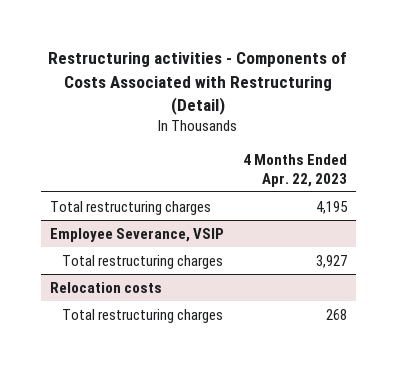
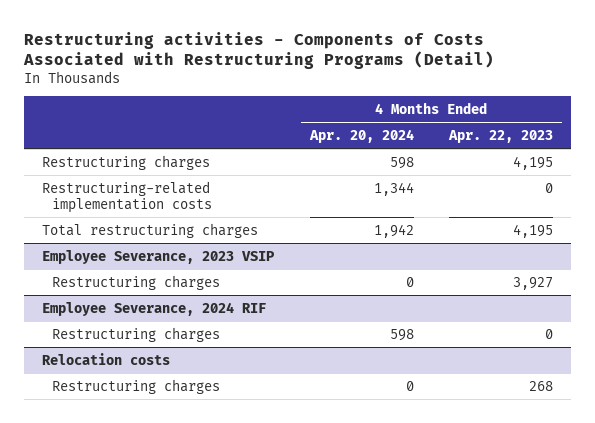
[48,52,348,115] Restructuring activities - Components of Costs Associated with Restructuring (Detail) -> [23,31,495,70] Restructuring activities - Components of Costs Associated with Restructuring Programs (Detail)
none -> [308,128,414,143] Apr. 20, 2024
none -> [41,154,210,170] Restructuring charges
none -> [41,180,213,213] Restructuring-related implementation costs
[50,227,225,242] Employee Severance, VSIP -> [41,249,274,264] Employee Severance, 2023 VSIP
[61,254,223,269] Total restructuring charges -> [52,274,221,290] Restructuring charges
none -> [41,301,266,316] Employee Severance, 2024 RIF
none -> [52,326,221,342] Restructuring charges
[61,308,223,323] Total restructuring charges -> [52,378,221,394] Restructuring charges

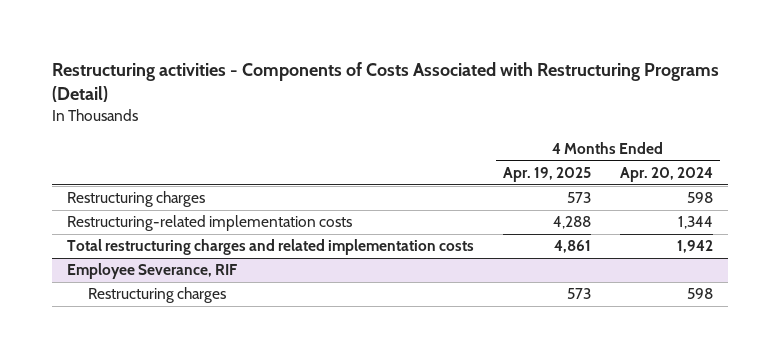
[448,129,554,143] Apr. 22, 2023 -> none
none -> [502,167,591,183] Apr. 19, 2025
[41,249,274,264] Employee Severance, 2023 VSIP -> none
[52,274,221,290] Restructuring charges -> none
[41,222,258,238] Total restructuring charges -> [66,239,474,256] Total restructuring charges and related implementation costs
[41,301,266,316] Employee Severance, 2024 RIF -> [66,263,237,280] Employee Severance, RIF
[41,352,170,365] Relocation costs -> none
[52,378,221,394] Restructuring charges -> none

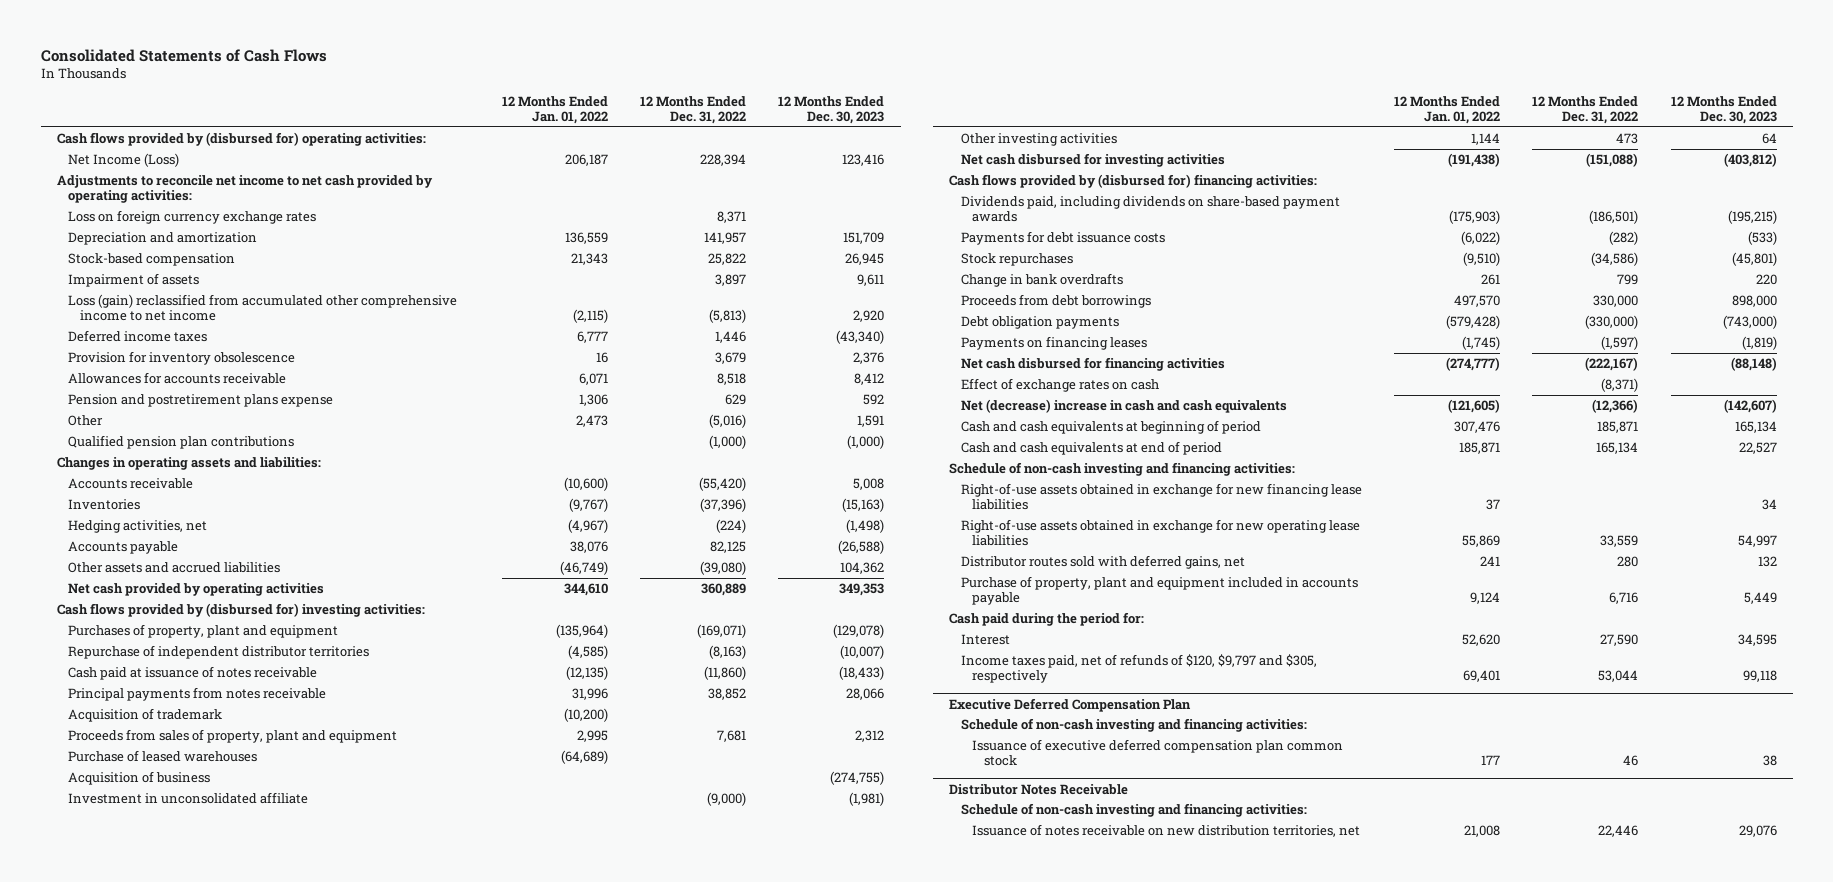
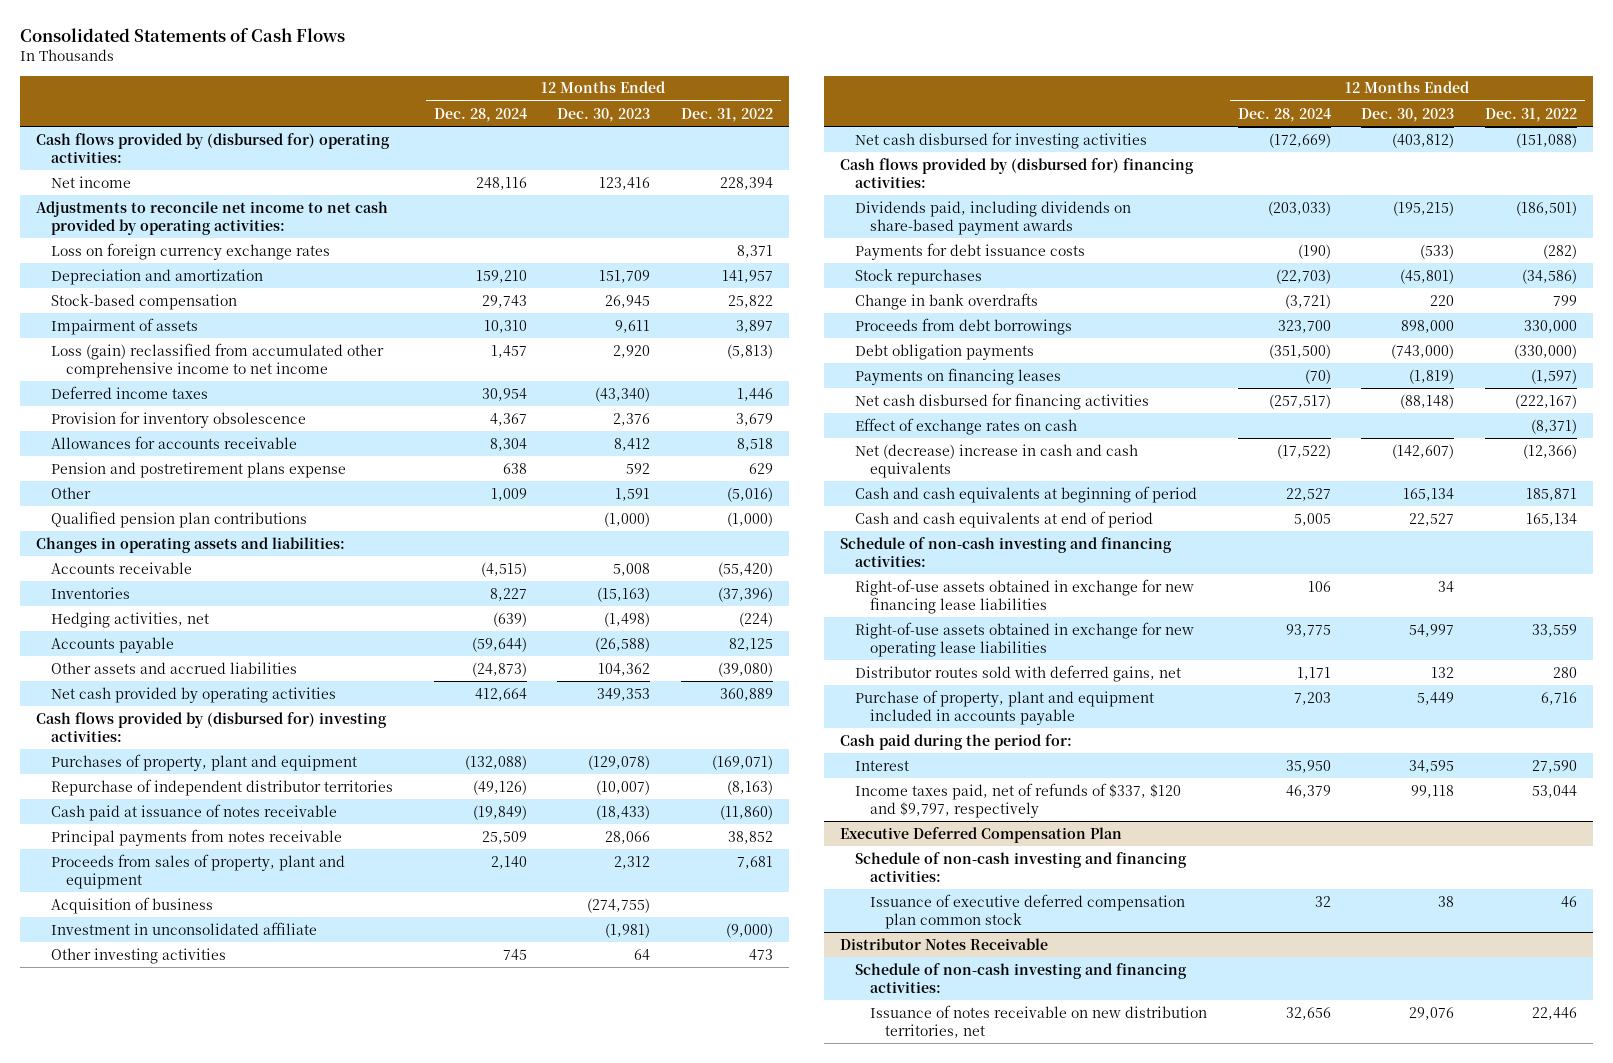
[501,96,608,125] 12 Months Ended Jan. 01, 2022 -> none
none -> [433,107,527,122] Dec. 28, 2024
[68,153,180,168] Net Income (Loss) -> [50,175,131,188] Net income
[68,708,223,723] Acquisition of trademark -> none
[68,750,258,763] Purchase of leased warehouses -> none
[960,654,1317,684] Income taxes paid, net of refunds of $120, $9,797 and $305, respectively -> [854,782,1181,818] Income taxes paid, net of refunds of $337, $120 and $9,797, respectively

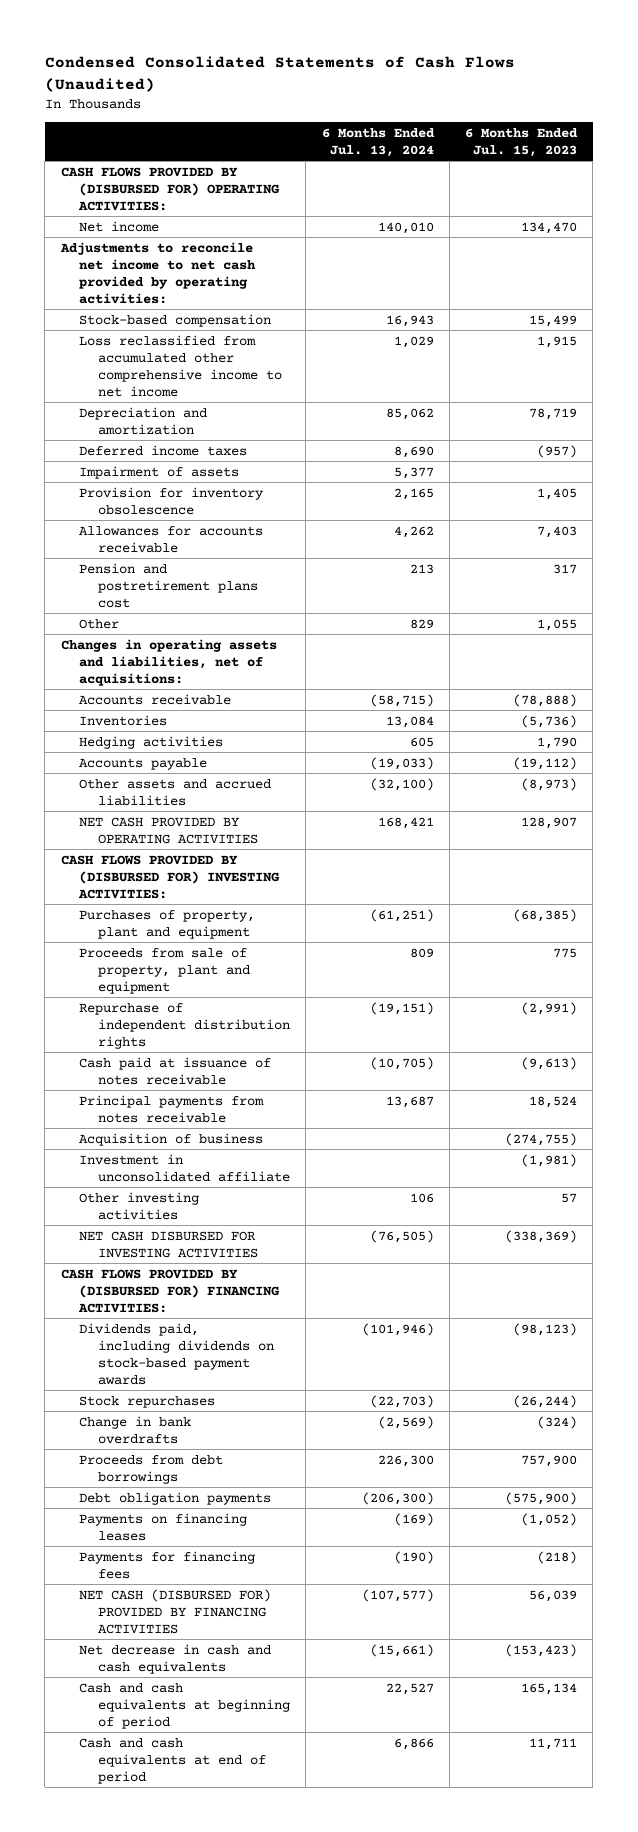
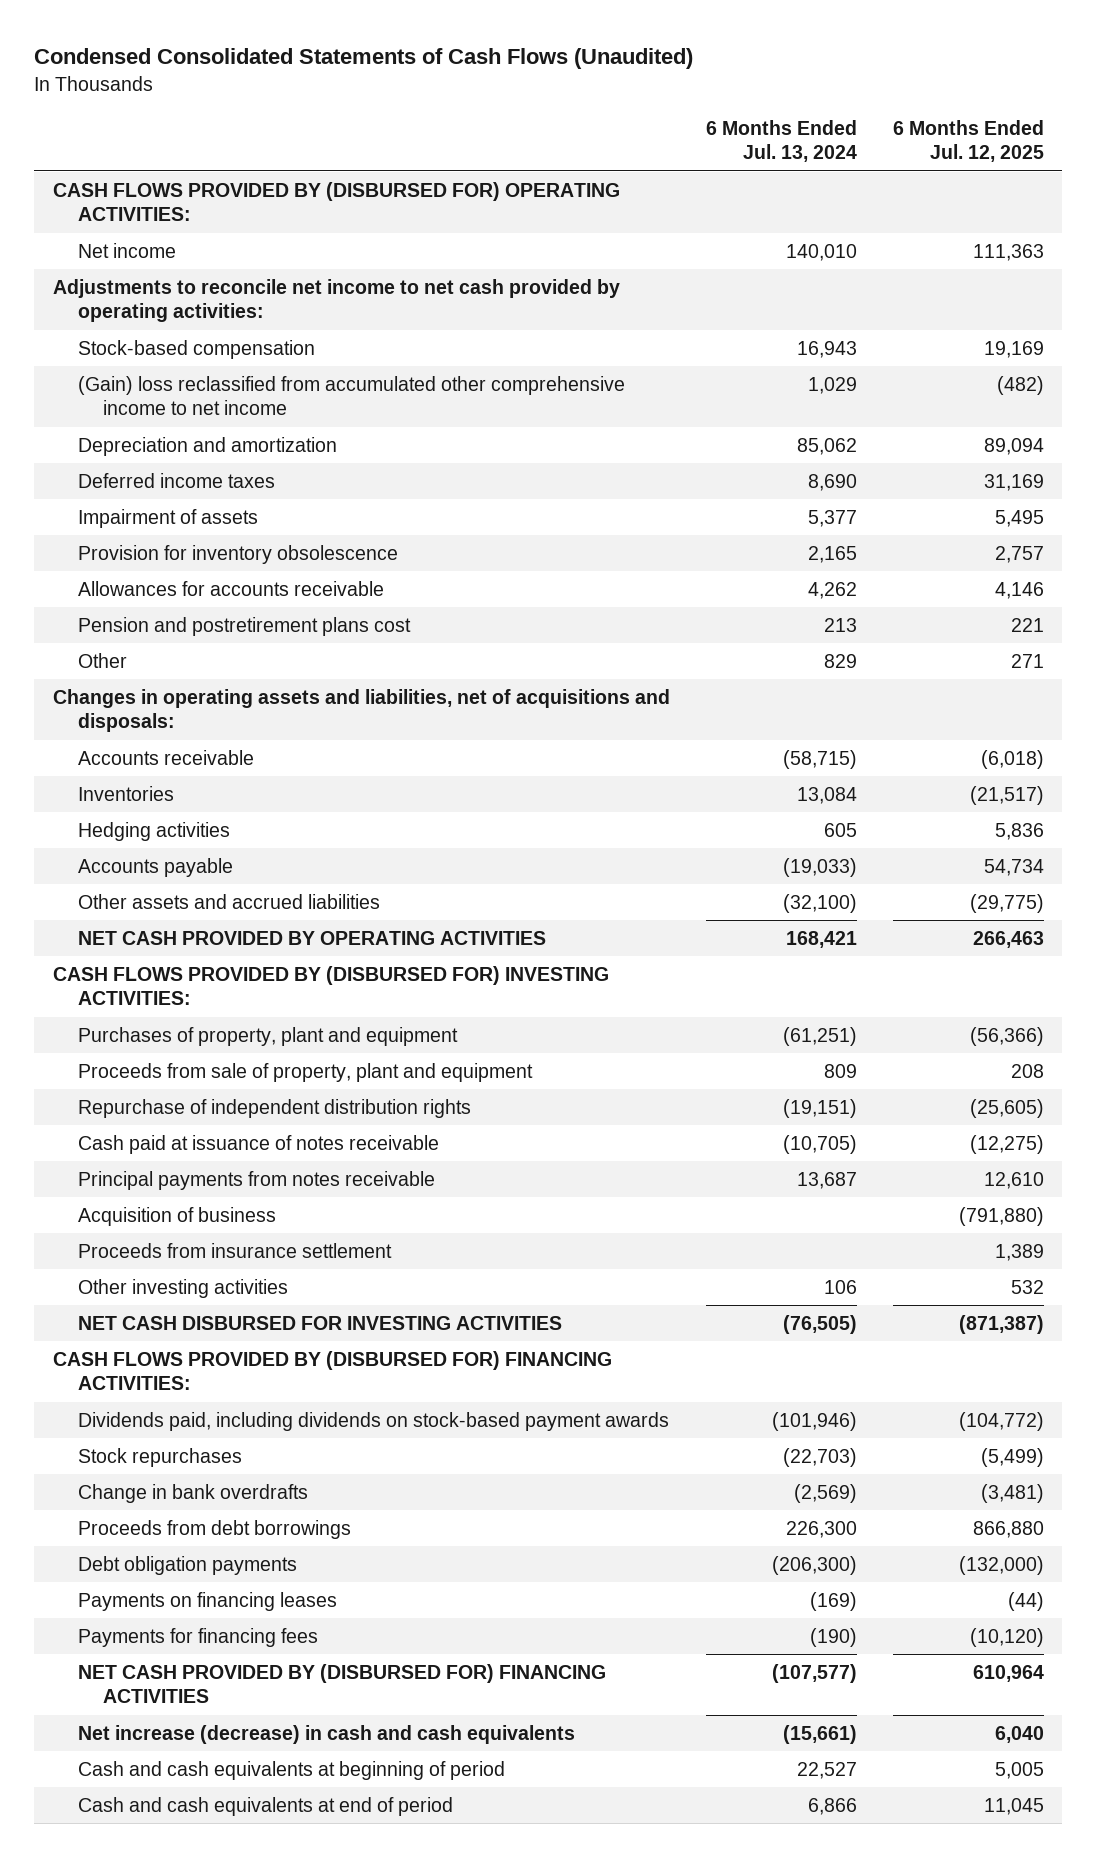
[465,127,579,157] 6 Months Ended Jul. 15, 2023 -> none
none -> [893,119,1045,163] 6 Months Ended Jul. 12, 2025
[79,334,283,397] Loss reclassified from accumulated other comprehensive income to net income -> [77,375,625,416] (Gain) loss reclassified from accumulated other comprehensive income to net income
[60,638,277,686] Changes in operating assets and liabilities, net of acquisitions: -> [52,688,670,733] Changes in operating assets and liabilities, net of acquisitions and disposals:
[79,1153,291,1182] Investment in unconsolidated affiliate -> none
none -> [77,1242,392,1258] Proceeds from insurance settlement
[79,1588,272,1634] NET CASH (DISBURSED FOR) PROVIDED BY FINANCING ACTIVITIES -> [77,1663,606,1704] NET CASH PROVIDED BY (DISBURSED FOR) FINANCING ACTIVITIES
[79,1643,272,1674] Net decrease in cash and cash equivalents -> [77,1724,575,1744] Net increase (decrease) in cash and cash equivalents

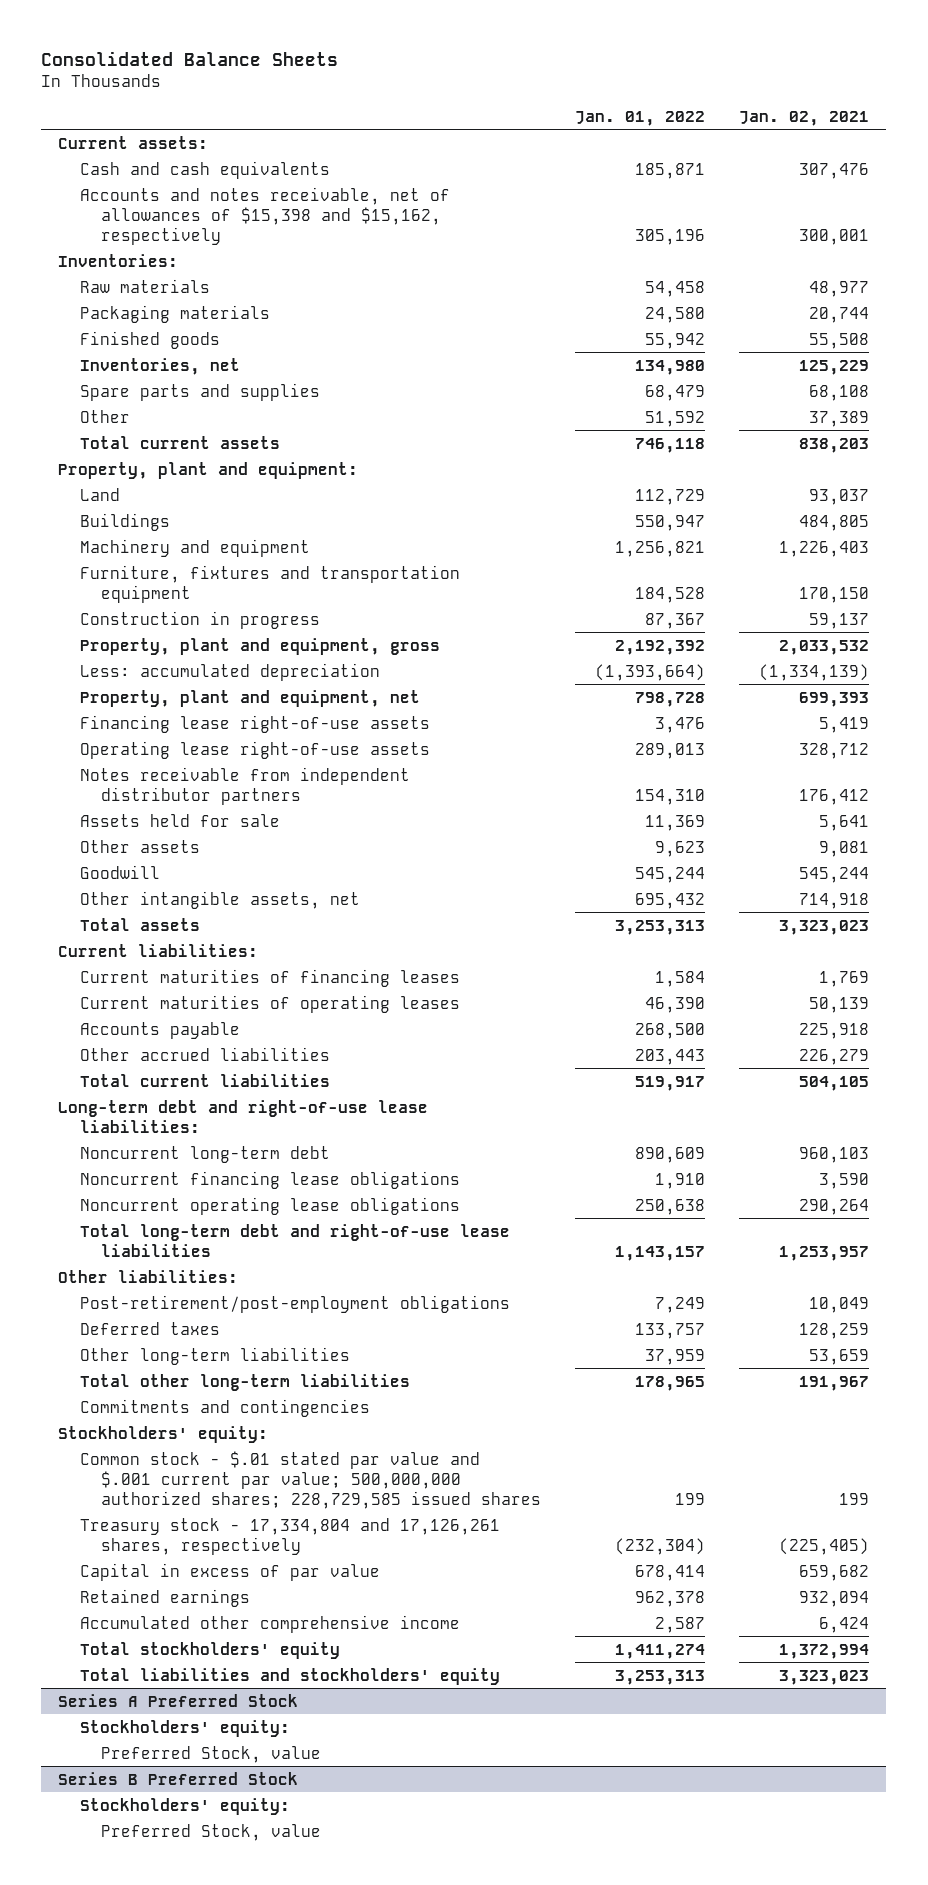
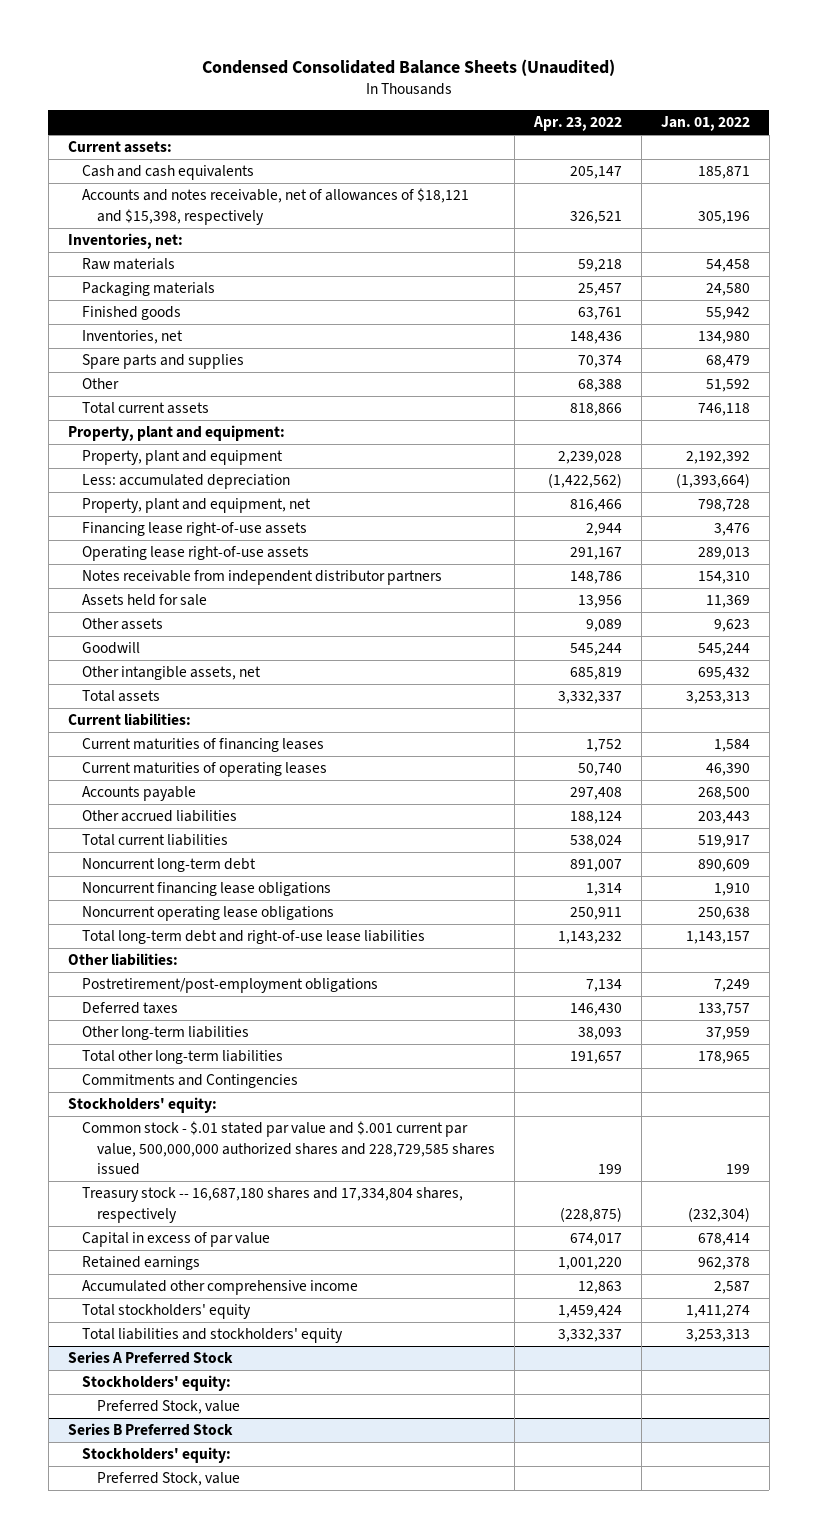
[41,50,339,66] Consolidated Balance Sheets -> [201,58,615,76] Condensed Consolidated Balance Sheets (Unaudited)
[739,110,870,126] Jan. 02, 2021 -> none
none -> [532,116,622,132] Apr. 23, 2022
[79,186,450,245] Accounts and notes receivable, net of allowances of $15,398 and $15,162, respectively -> [82,188,470,225] Accounts and notes receivable, net of allowances of $18,121 and $15,398, respectively
[58,253,179,267] Inventories: -> [67,233,183,250] Inventories, net:
[79,487,120,501] Land -> none
[79,512,170,531] Buildings -> none
[79,538,310,557] Machinery and equipment -> none
[79,564,460,603] Furniture, fixtures and transportation equipment -> none
[79,610,320,629] Construction in progress -> none
[79,637,440,655] Property, plant and equipment, gross -> [82,450,284,466] Property, plant and equipment
[58,1099,429,1133] Long-term debt and right-of-use lease liabilities: -> none
[79,1294,510,1313] Post-retirement/post-employment obligations -> [82,978,379,994] Postretirement/post-employment obligations
[79,1398,370,1417] Commitments and contingencies -> [82,1074,299,1089] Commitments and Contingencies
[79,1450,542,1509] Common stock - $.01 stated par value and $.001 current par value; 500,000,000 authorized shares; 228,729,585 issued shares -> [82,1121,495,1176] Common stock - $.01 stated par value and $.001 current par value, 500,000,000 authorized shares and 228,729,585 shares issued
[79,1517,500,1555] Treasury stock - 17,334,804 and 17,126,261 shares, respectively -> [82,1187,464,1223] Treasury stock -- 16,687,180 shares and 17,334,804 shares, respectively

